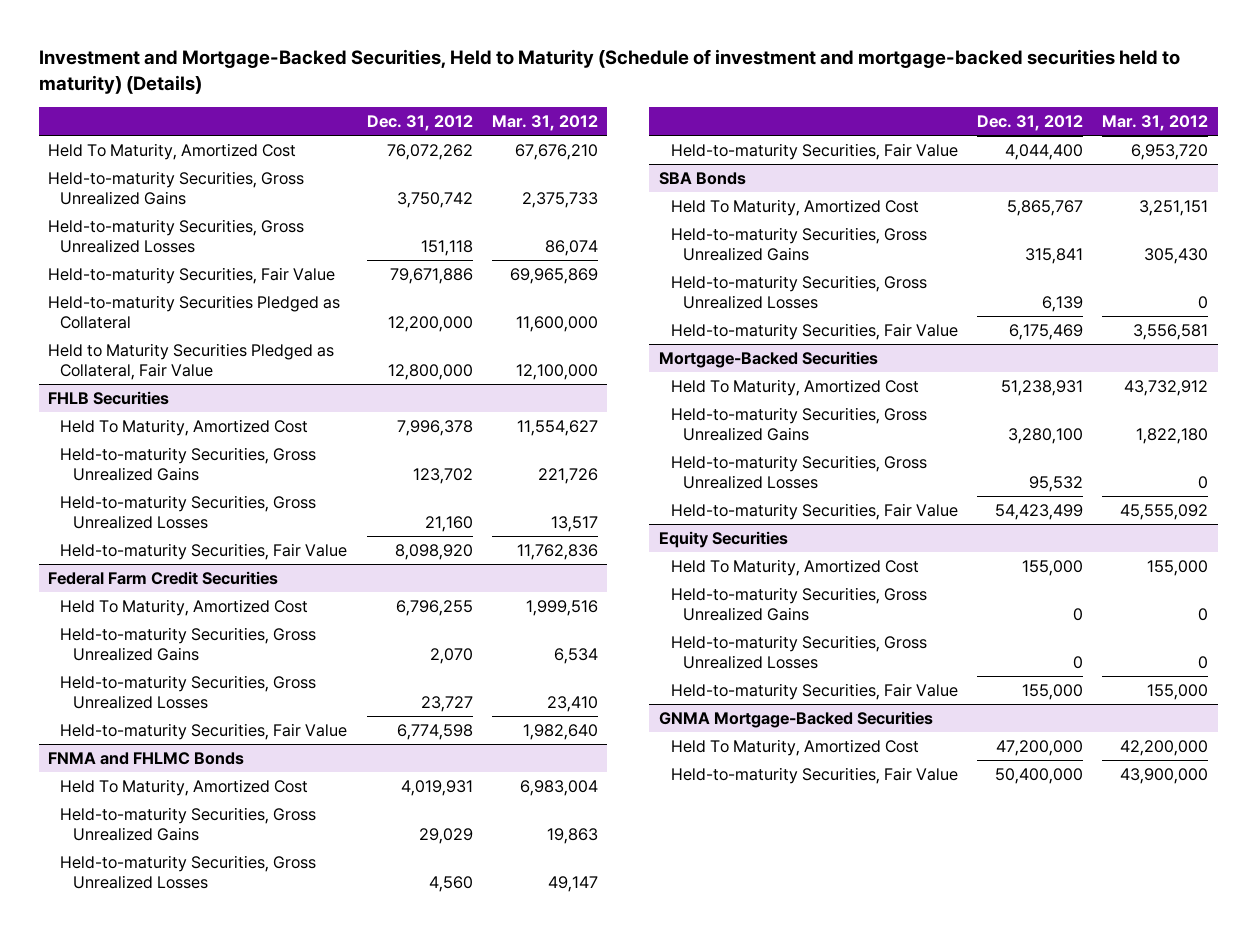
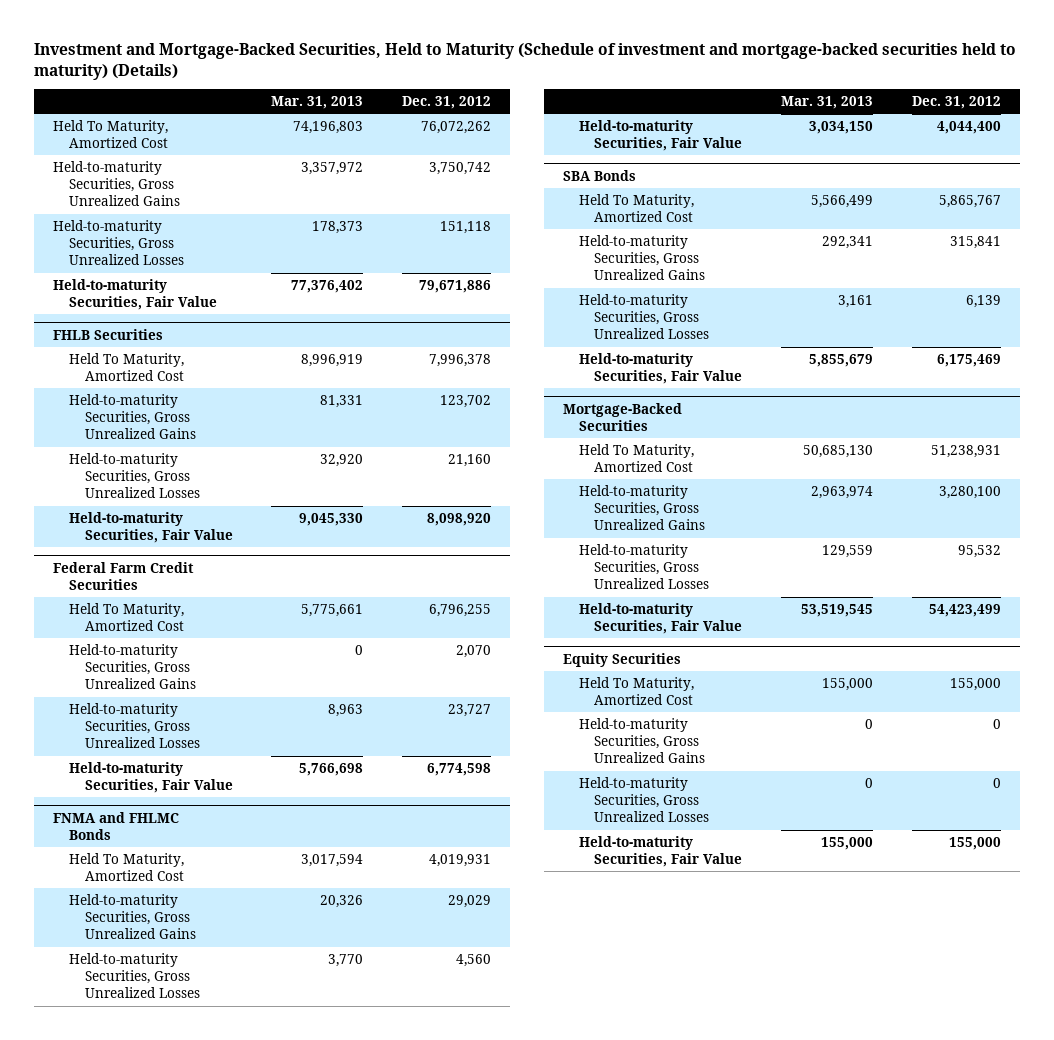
[491,114,598,131] Mar. 31, 2012 -> none
none -> [271,95,364,109] Mar. 31, 2013
[48,295,341,329] Held-to-maturity Securities Pledged as Collateral -> none
[48,343,335,380] Held to Maturity Securities Pledged as Collateral, Fair Value -> none
[658,711,933,729] GNMA Mortgage-Backed Securities -> none
[670,739,919,757] Held To Maturity, Amortized Cost -> none
[670,767,958,785] Held-to-maturity Securities, Fair Value -> none

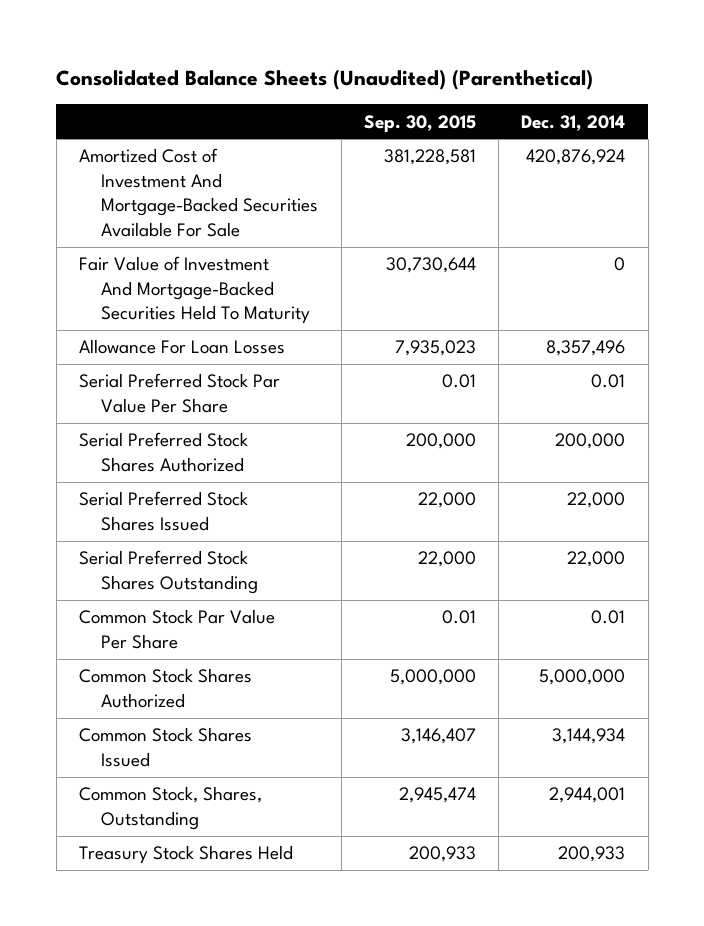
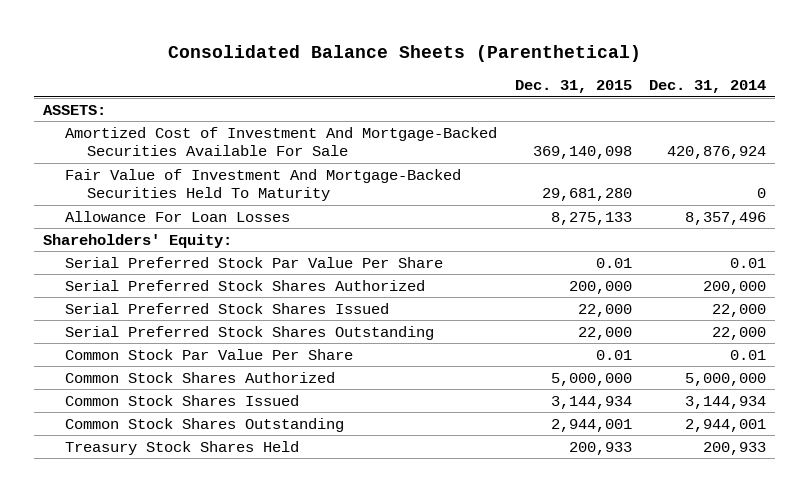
[56,69,594,91] Consolidated Balance Sheets (Unaudited) (Parenthetical) -> [167,44,641,62] Consolidated Balance Sheets (Parenthetical)
[363,114,476,132] Sep. 30, 2015 -> none
none -> [514,80,632,94] Dec. 31, 2015
none -> [42,104,106,115] ASSETS:
none -> [42,233,232,248] Shareholders' Equity:
[78,786,262,830] Common Stock, Shares, Outstanding -> [64,417,344,432] Common Stock Shares Outstanding

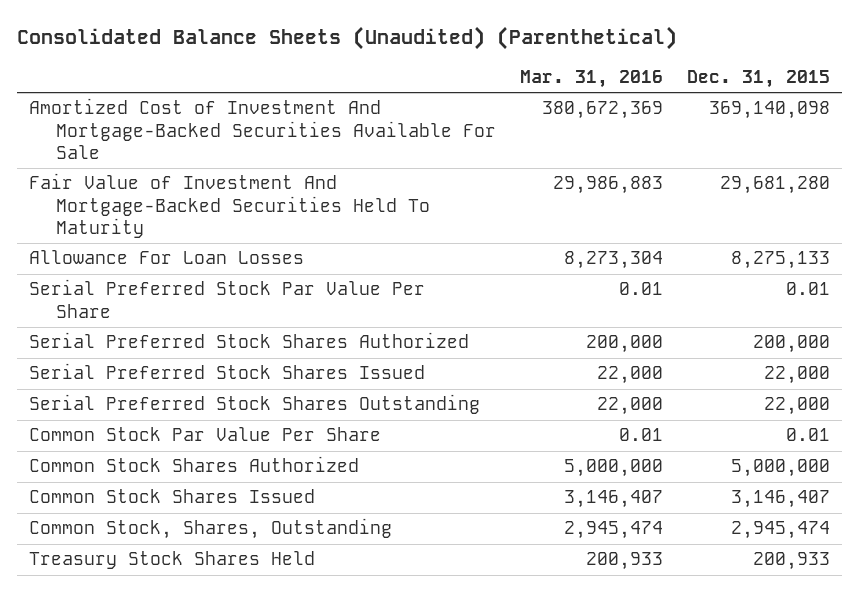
[167,44,641,62] Consolidated Balance Sheets (Parenthetical) -> [17,25,678,50] Consolidated Balance Sheets (Unaudited) (Parenthetical)
[649,80,767,94] Dec. 31, 2014 -> none
none -> [520,69,664,88] Mar. 31, 2016
[42,104,106,115] ASSETS: -> none
[42,233,232,248] Shareholders' Equity: -> none
[550,395,632,409] 3,144,934 -> [731,490,831,509] 3,146,407
[64,417,344,432] Common Stock Shares Outstanding -> [29,518,393,540] Common Stock, Shares, Outstanding
[550,418,632,432] 2,944,001 -> [731,521,831,540] 2,945,474

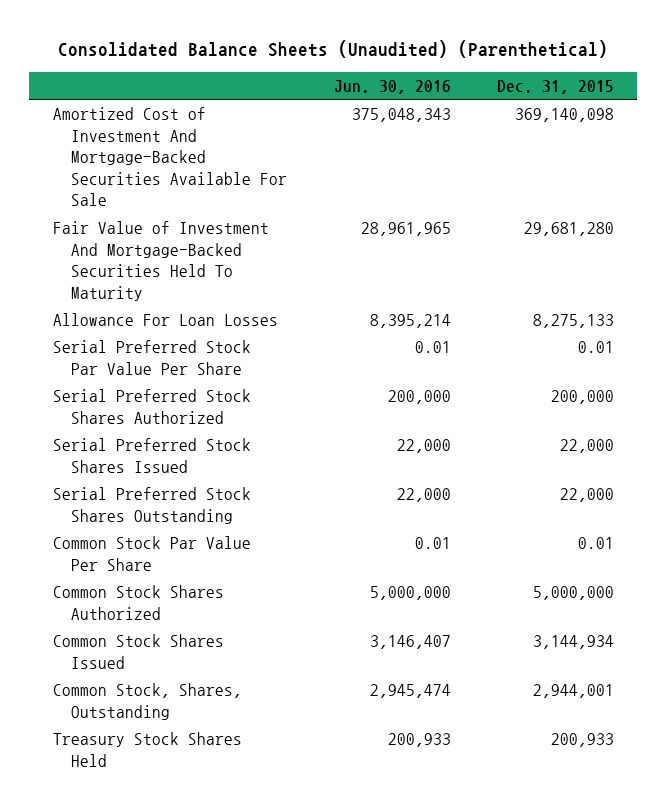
[520,69,664,88] Mar. 31, 2016 -> none
none -> [333,79,451,94] Jun. 30, 2016
[731,490,831,509] 3,146,407 -> [533,634,615,649] 3,144,934
[731,521,831,540] 2,945,474 -> [533,683,615,698] 2,944,001

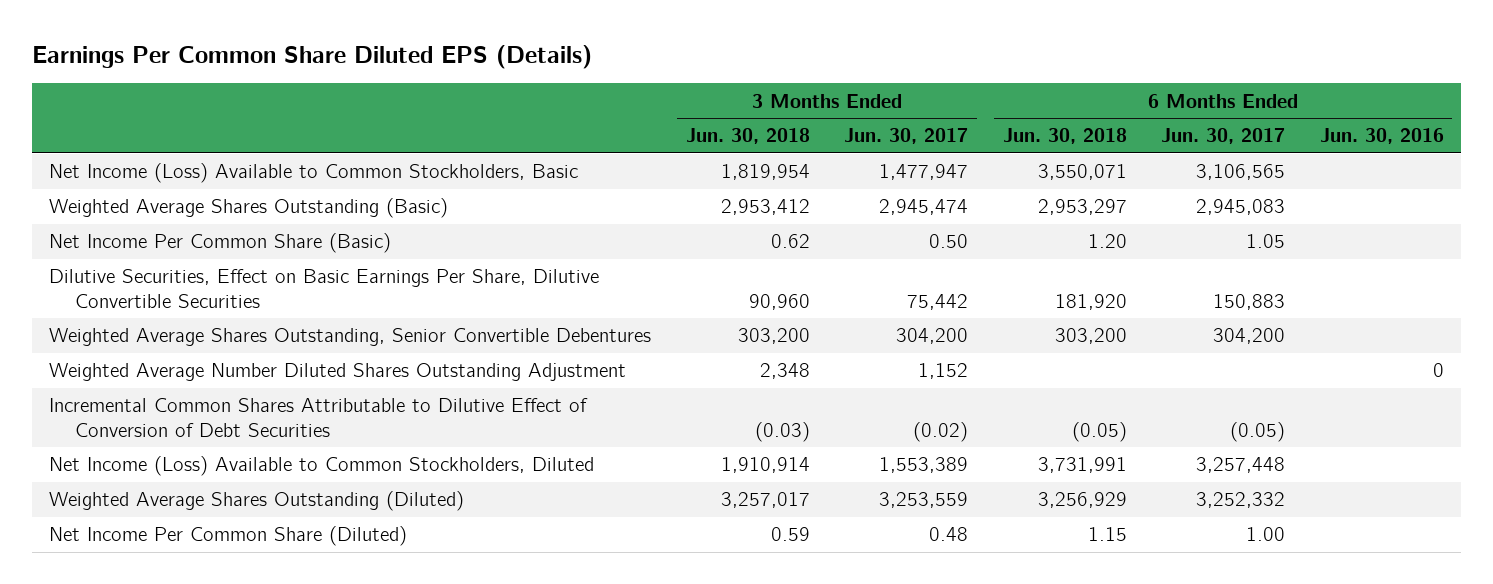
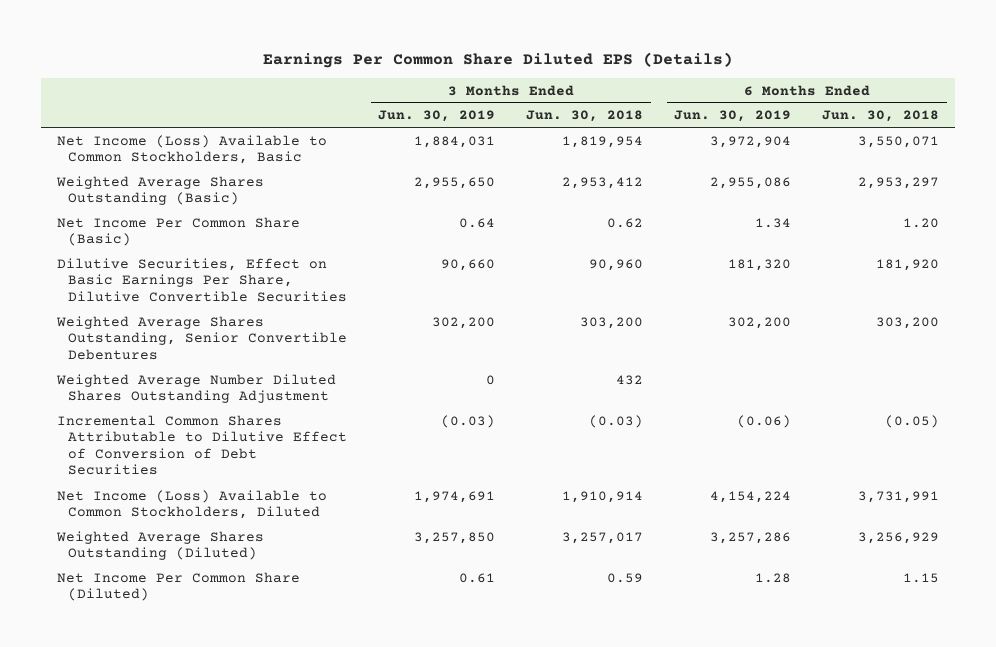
[844,128,969,145] Jun. 30, 2017 -> none
[1161,128,1286,145] Jun. 30, 2017 -> none
[1319,128,1444,145] Jun. 30, 2016 -> none
none -> [378,110,496,123] Jun. 30, 2019
none -> [674,110,792,123] Jun. 30, 2019
[759,363,810,380] 2,348 -> [616,374,644,385] 432

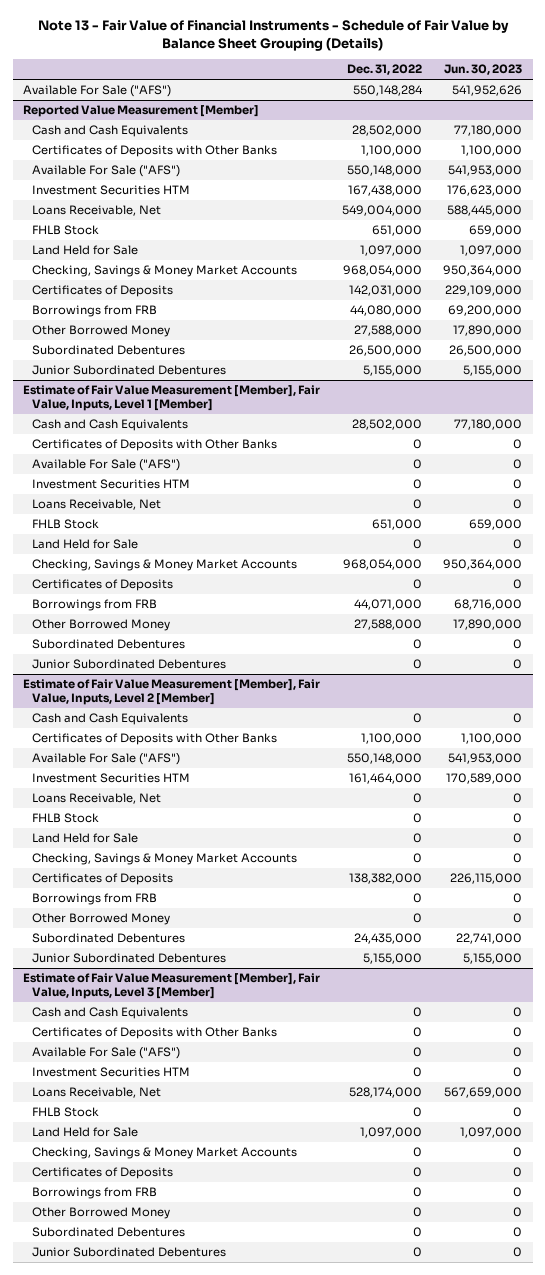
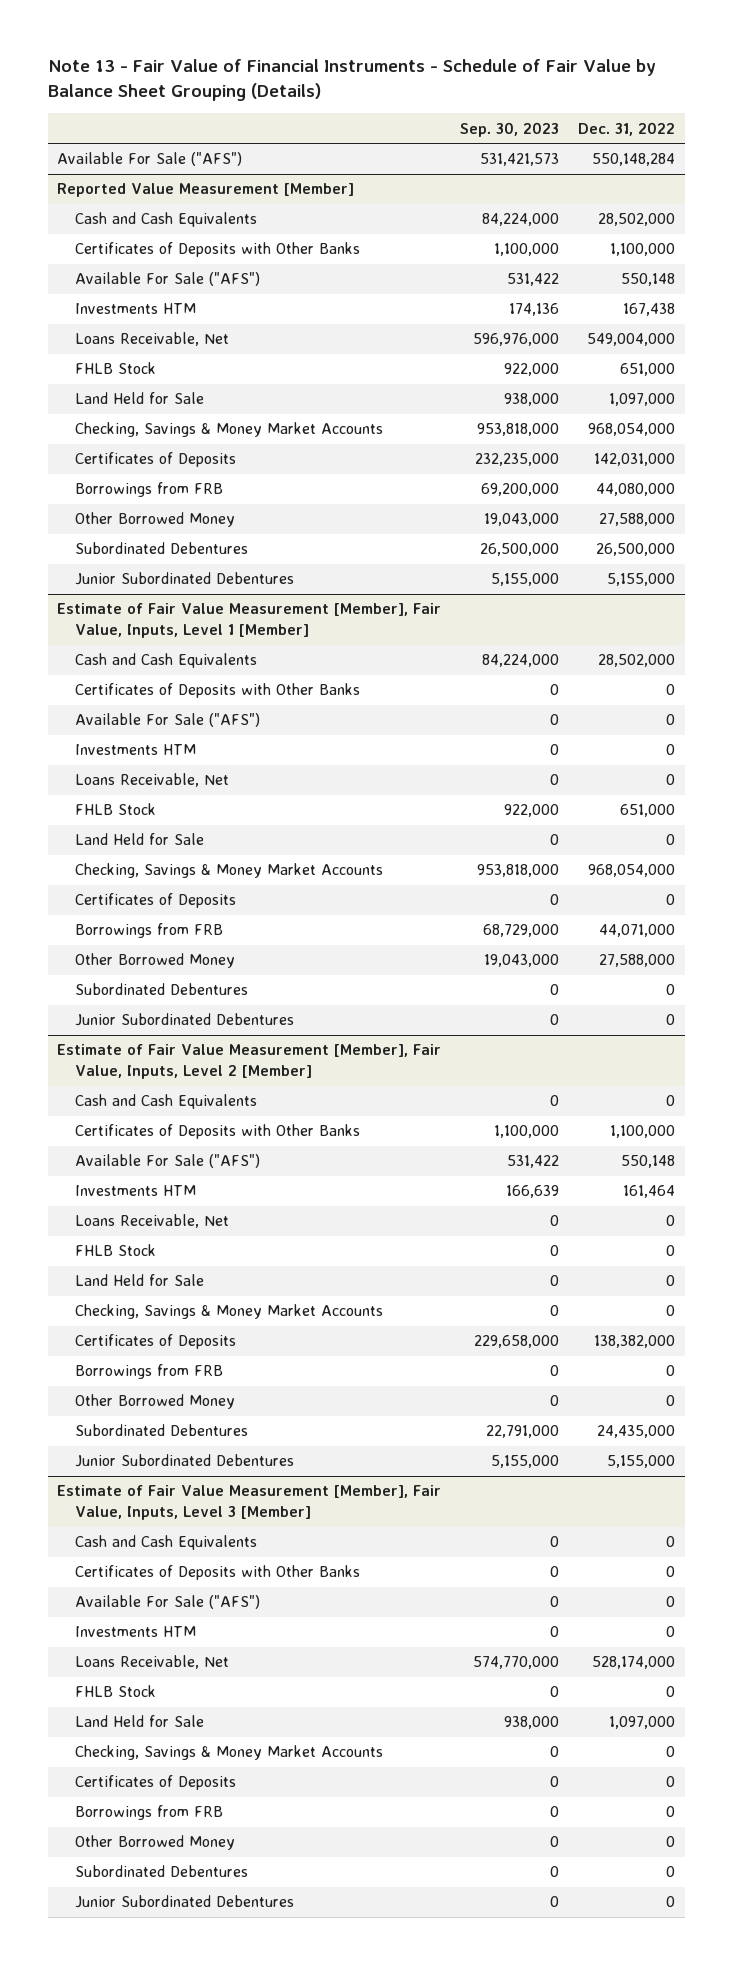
[444,64,523,76] Jun. 30, 2023 -> none
none -> [460,121,560,137] Sep. 30, 2023
[346,165,422,177] 550,148,000 -> [621,273,676,287] 550,148
[32,185,191,196] Investment Securities HTM -> [75,303,197,315] Investments HTM
[347,185,422,197] 167,438,000 -> [623,303,676,317] 167,438
[32,479,191,490] Investment Securities HTM -> [75,744,197,756] Investments HTM
[346,753,422,765] 550,148,000 -> [621,1155,676,1169] 550,148
[32,773,191,784] Investment Securities HTM -> [75,1185,197,1197] Investments HTM
[348,773,422,785] 161,464,000 -> [623,1185,676,1199] 161,464
[32,1067,191,1078] Investment Securities HTM -> [75,1626,197,1638] Investments HTM

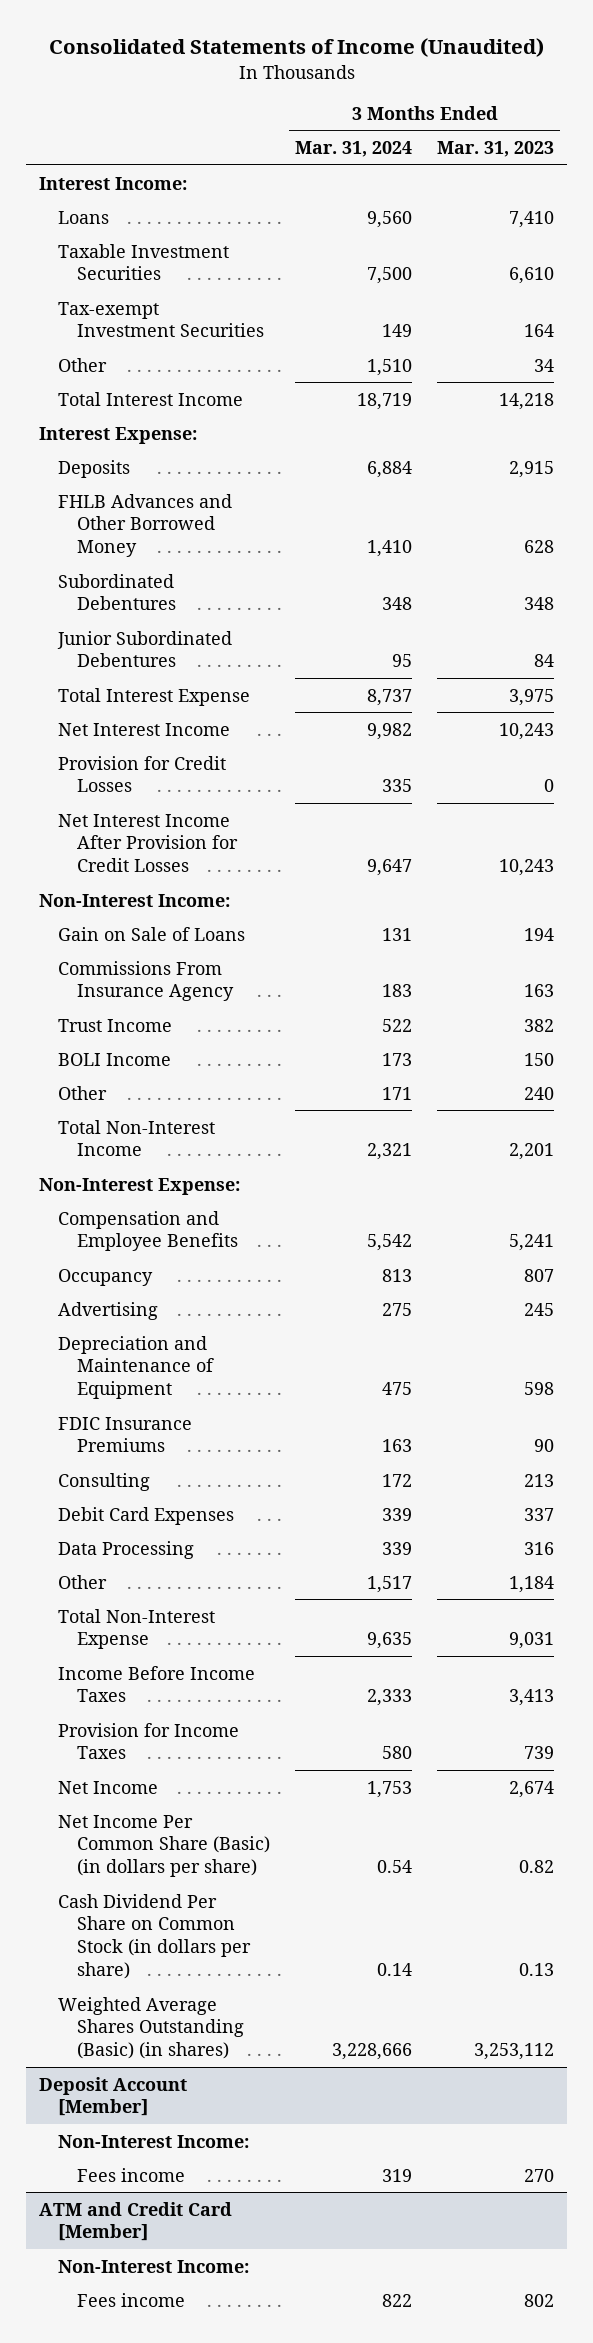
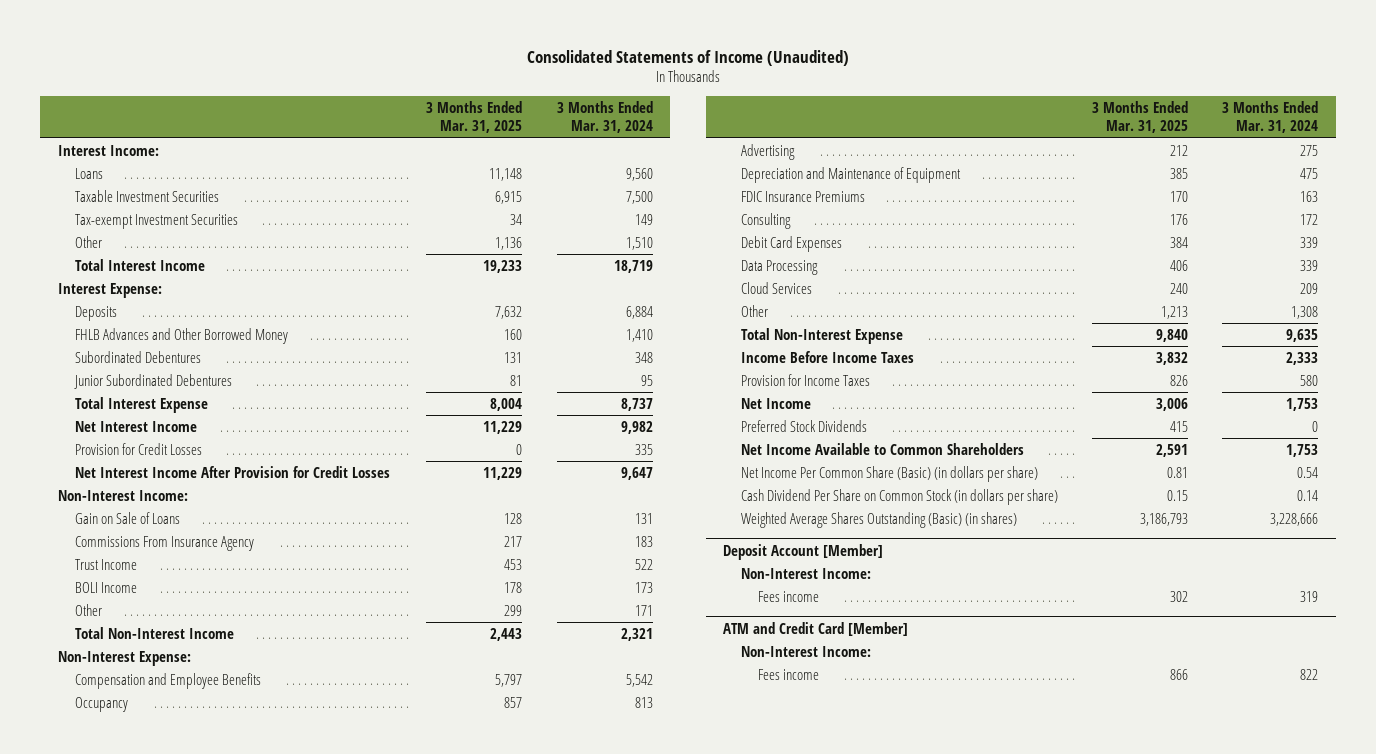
[437,141,555,158] Mar. 31, 2023 -> none
none -> [426,101,523,133] 3 Months Ended Mar. 31, 2025
none -> [740,281,812,294] Cloud Services
[366,1575,412,1593] 1,517 -> [1291,305,1319,319] 1,308
none -> [740,419,867,432] Preferred Stock Dividends
none -> [740,442,1024,455] Net Income Available to Common Shareholders

